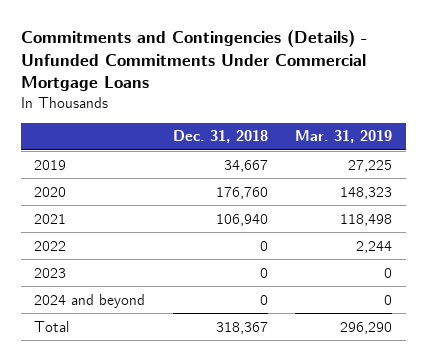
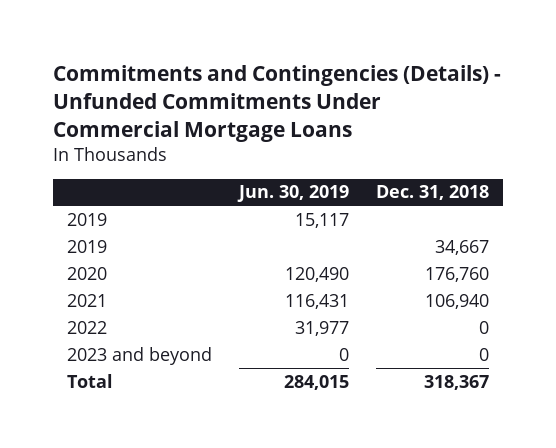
[295,130,393,144] Mar. 31, 2019 -> none
none -> [237,185,350,203] Jun. 30, 2019
none -> [66,212,107,226] 2019
[34,267,67,278] 2023 -> none
[34,293,146,308] 2024 and beyond -> [66,346,212,365] 2023 and beyond

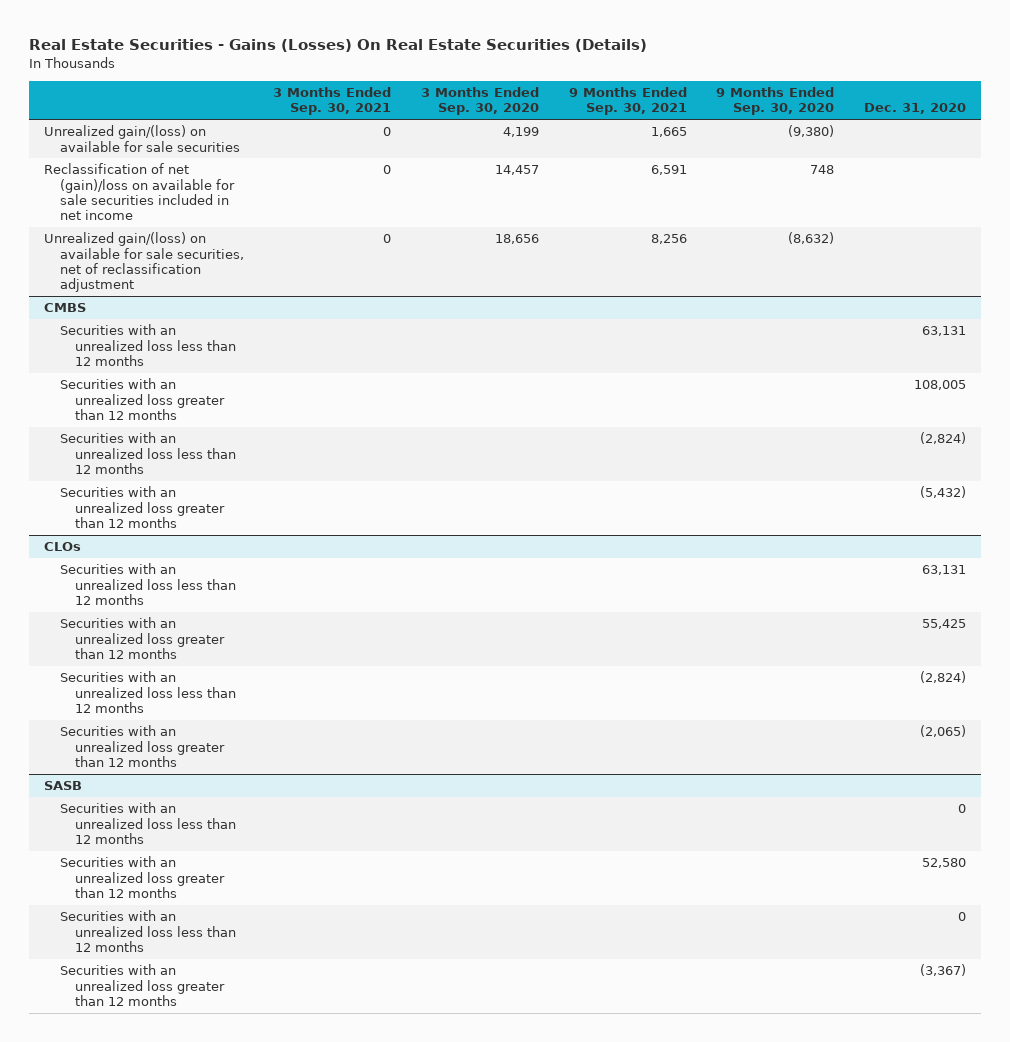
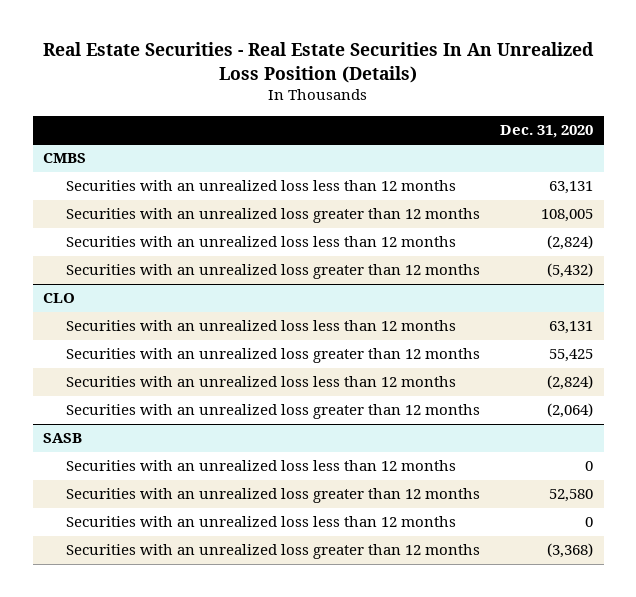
[29,38,648,52] Real Estate Securities - Gains (Losses) On Real Estate Securities (Details) -> [43,42,595,83] Real Estate Securities - Real Estate Securities In An Unrealized Loss Position (Details)
[273,86,392,116] 3 Months Ended Sep. 30, 2021 -> none
[421,86,540,116] 3 Months Ended Sep. 30, 2020 -> none
[568,86,687,116] 9 Months Ended Sep. 30, 2021 -> none
[716,86,835,116] 9 Months Ended Sep. 30, 2020 -> none
[44,125,240,152] Unrealized gain/(loss) on available for sale securities -> none
[44,163,235,221] Reclassification of net (gain)/loss on available for sale securities included in net income -> none
[44,232,244,293] Unrealized gain/(loss) on available for sale securities, net of reclassification adjustment -> none
[44,542,82,552] CLOs -> [42,293,75,304] CLO
[919,725,966,738] (2,065) -> [547,403,594,419] (2,064)
[919,964,966,977] (3,367) -> [547,543,594,559] (3,368)

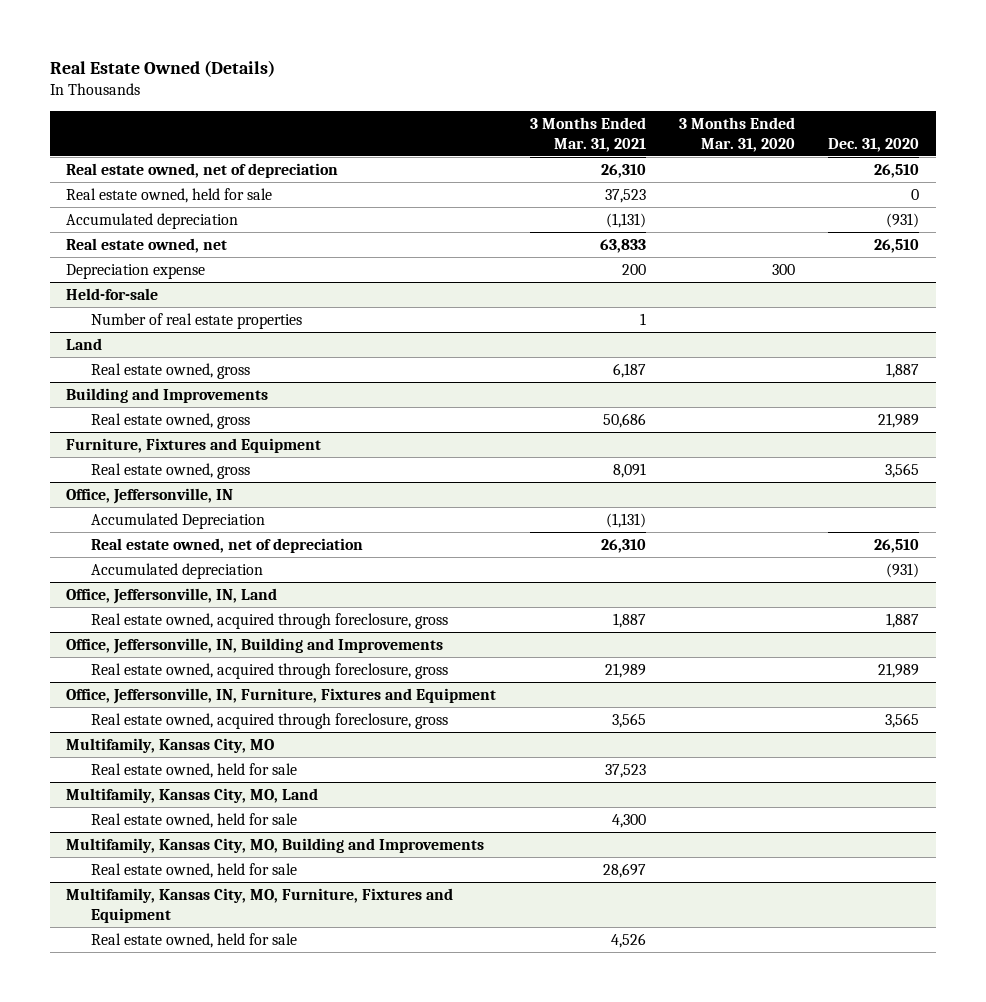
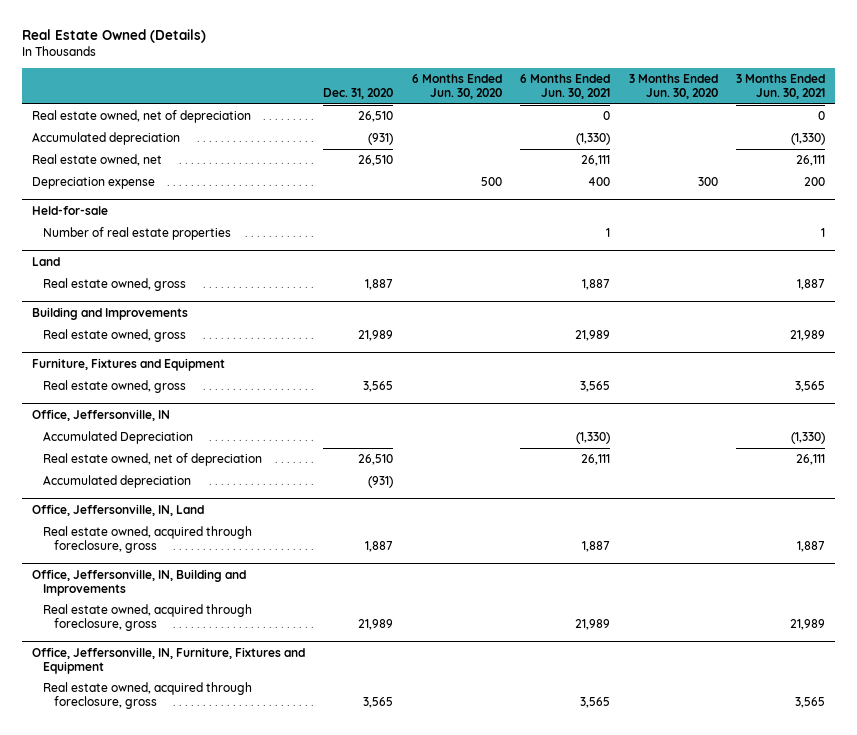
[529,116,646,152] 3 Months Ended Mar. 31, 2021 -> none
[679,116,796,152] 3 Months Ended Mar. 31, 2020 -> none
none -> [411,74,502,100] 6 Months Ended Jun. 30, 2020
none -> [520,74,611,100] 6 Months Ended Jun. 30, 2021
none -> [628,74,718,100] 3 Months Ended Jun. 30, 2020
none -> [736,74,826,100] 3 Months Ended Jun. 30, 2021
[66,187,273,203] Real estate owned, held for sale -> none
[66,737,275,753] Multifamily, Kansas City, MO -> none
[91,762,298,778] Real estate owned, held for sale -> none
[66,787,319,803] Multifamily, Kansas City, MO, Land -> none
[91,812,298,828] Real estate owned, held for sale -> none
[66,837,485,853] Multifamily, Kansas City, MO, Building and Improvements -> none
[91,862,298,878] Real estate owned, held for sale -> none
[66,887,454,923] Multifamily, Kansas City, MO, Furniture, Fixtures and Equipment -> none
[91,932,298,948] Real estate owned, held for sale -> none

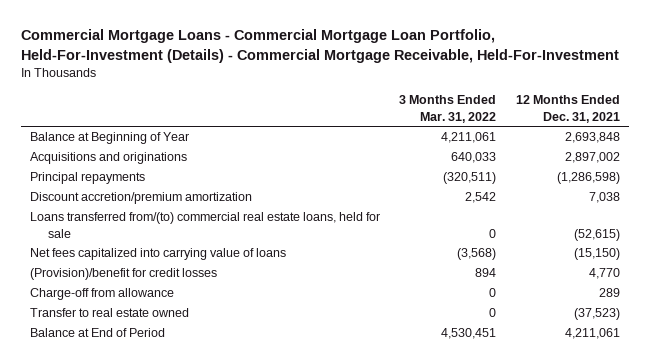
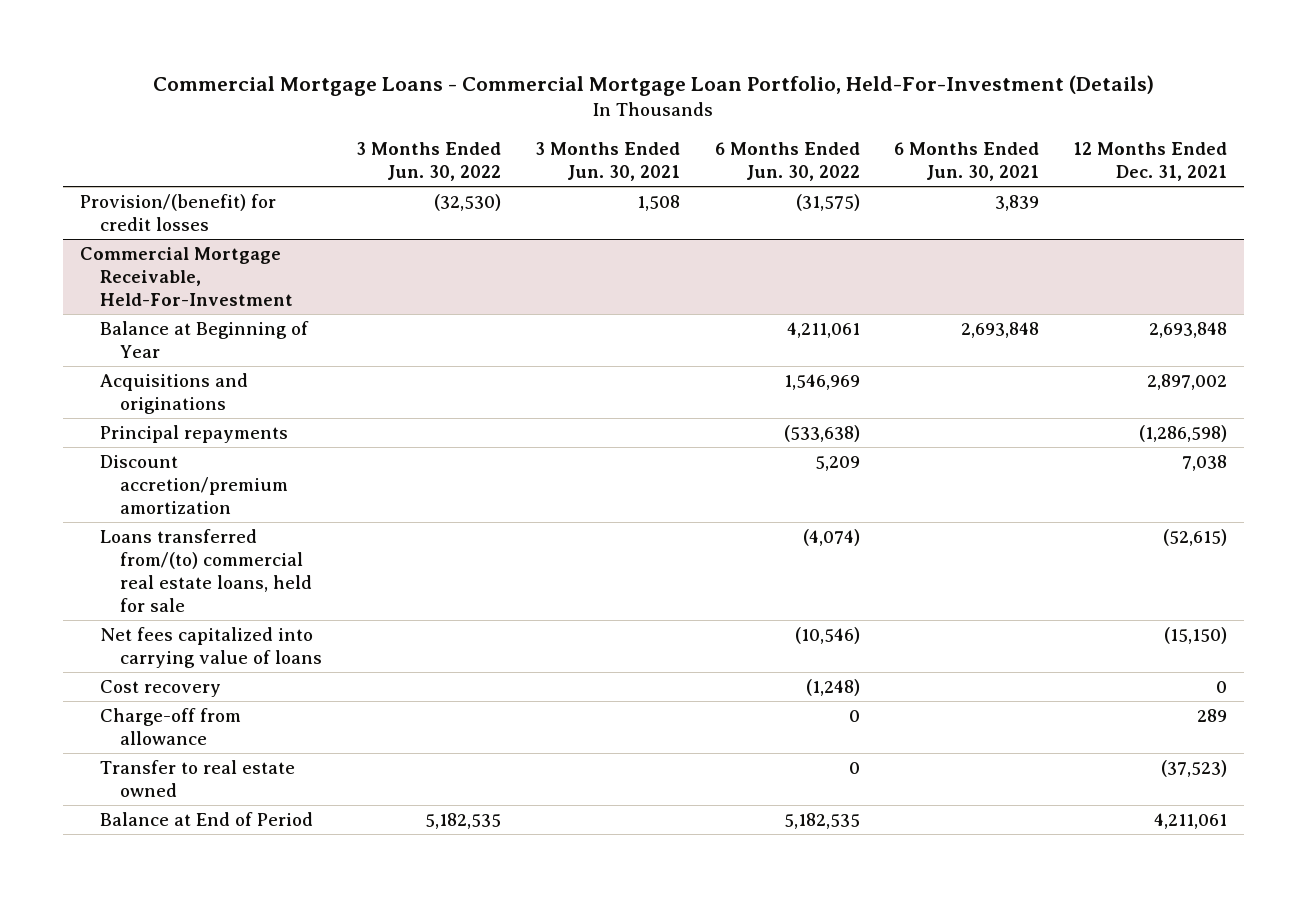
[20,29,619,64] Commercial Mortgage Loans - Commercial Mortgage Loan Portfolio, Held-For-Investment (Details) - Commercial Mortgage Receivable, Held-For-Investment -> [153,75,1155,97] Commercial Mortgage Loans - Commercial Mortgage Loan Portfolio, Held-For-Investment (Details)
[399,95,497,123] 3 Months Ended Mar. 31, 2022 -> none
none -> [356,142,502,182] 3 Months Ended Jun. 30, 2022
none -> [535,142,681,182] 3 Months Ended Jun. 30, 2021
none -> [714,142,860,182] 6 Months Ended Jun. 30, 2022
none -> [893,142,1039,182] 6 Months Ended Jun. 30, 2021
none -> [79,193,276,231] Provision/(benefit) for credit losses
none -> [79,246,293,306] Commercial Mortgage Receivable, Held-For-Investment
[30,268,218,281] (Provision)/benefit for credit losses -> none
none -> [99,679,221,697] Cost recovery

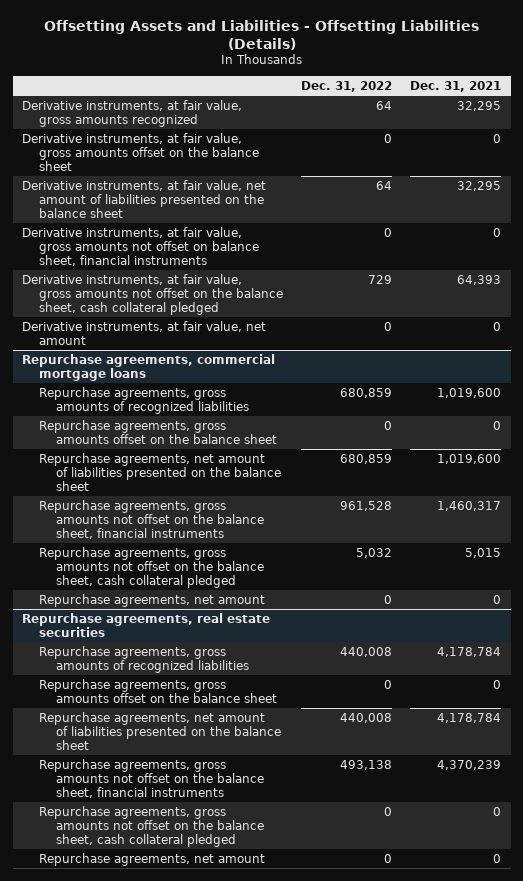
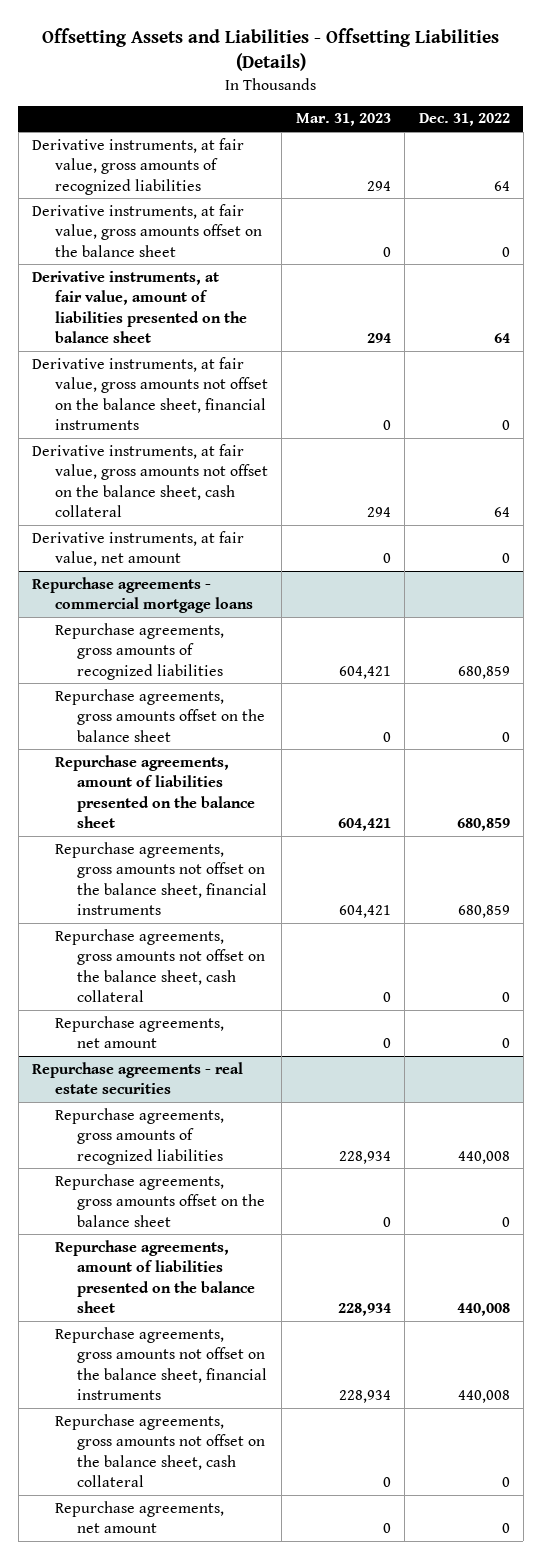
[410,80,502,92] Dec. 31, 2021 -> none
none -> [295,113,391,127] Mar. 31, 2023
[21,99,242,127] Derivative instruments, at fair value, gross amounts recognized -> [32,137,245,195] Derivative instruments, at fair value, gross amounts of recognized liabilities
[21,179,266,218] Derivative instruments, at fair value, net amount of liabilities presented on the balance sheet -> [32,270,247,344] Derivative instruments, at fair value, amount of liabilities presented on the balance sheet
[21,226,260,266] Derivative instruments, at fair value, gross amounts not offset on balance sheet, financial instruments -> [32,356,268,431] Derivative instruments, at fair value, gross amounts not offset on the balance sheet, financial instruments
[21,273,284,315] Derivative instruments, at fair value, gross amounts not offset on the balance sheet, cash collateral pledged -> [32,443,268,518] Derivative instruments, at fair value, gross amounts not offset on the balance sheet, cash collateral
[368,274,393,284] 729 -> [493,507,510,518] 64
[21,353,275,381] Repurchase agreements, commercial mortgage loans -> [32,576,253,614] Repurchase agreements - commercial mortgage loans
[39,452,282,491] Repurchase agreements, net amount of liabilities presented on the balance sheet -> [54,754,256,829] Repurchase agreements, amount of liabilities presented on the balance sheet
[340,500,393,511] 961,528 -> [457,905,510,919] 680,859
[39,546,265,588] Repurchase agreements, gross amounts not offset on the balance sheet, cash collateral pledged -> [54,928,266,1003] Repurchase agreements, gross amounts not offset on the balance sheet, cash collateral
[356,547,393,558] 5,032 -> [501,992,510,1003] 0
[21,612,270,637] Repurchase agreements, real estate securities -> [32,1061,244,1095] Repurchase agreements - real estate securities
[39,711,282,750] Repurchase agreements, net amount of liabilities presented on the balance sheet -> [54,1239,256,1314] Repurchase agreements, amount of liabilities presented on the balance sheet
[340,759,393,770] 493,138 -> [457,1390,510,1404] 440,008
[39,805,265,847] Repurchase agreements, gross amounts not offset on the balance sheet, cash collateral pledged -> [54,1413,266,1488] Repurchase agreements, gross amounts not offset on the balance sheet, cash collateral

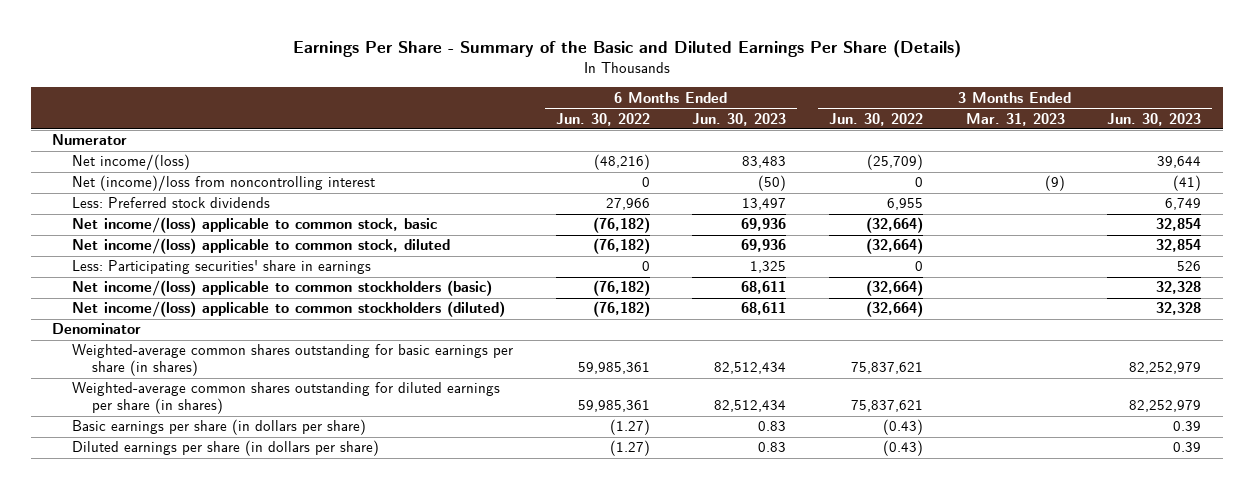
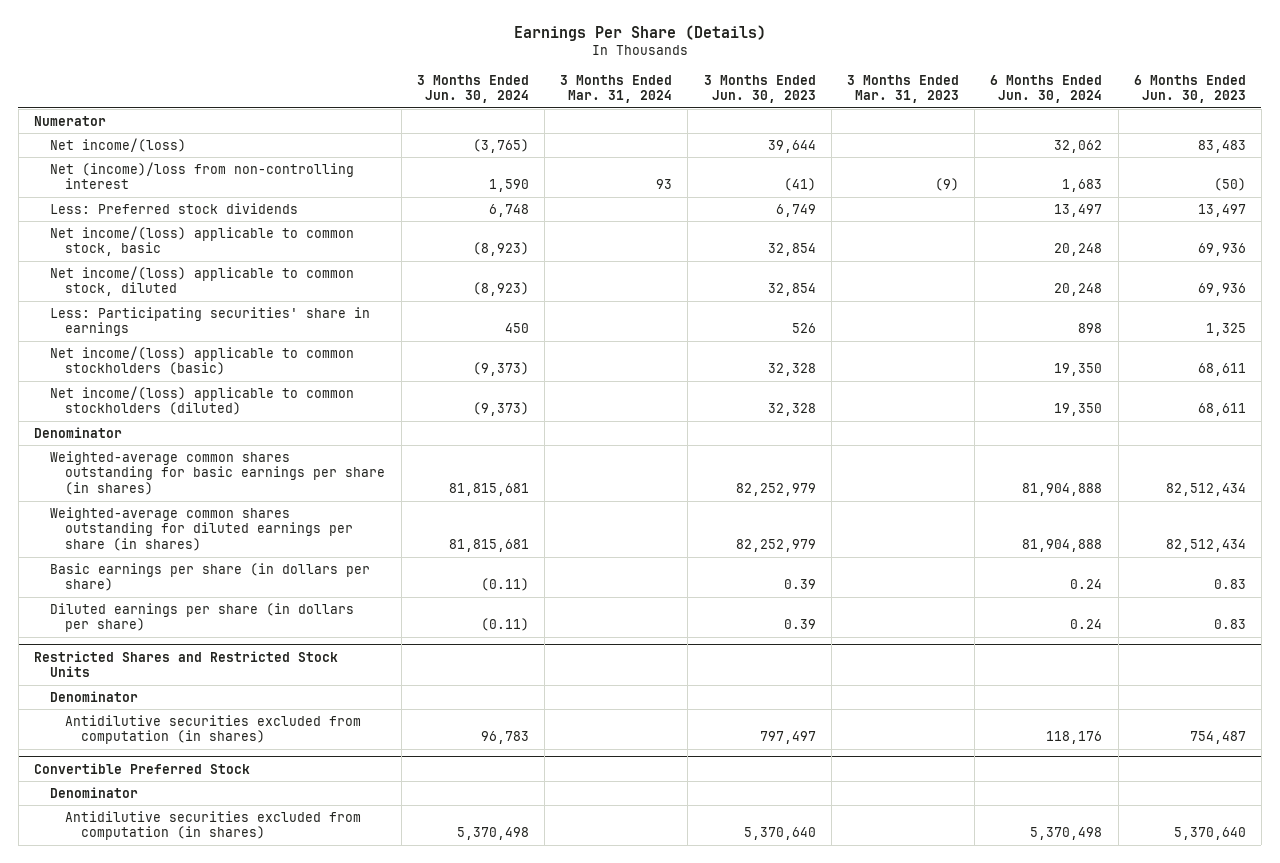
[292,40,961,59] Earnings Per Share - Summary of the Basic and Diluted Earnings Per Share (Details) -> [513,25,766,42] Earnings Per Share (Details)
[555,112,650,126] Jun. 30, 2022 -> none
[828,112,923,126] Jun. 30, 2022 -> none
none -> [416,74,529,104] 3 Months Ended Jun. 30, 2024
none -> [560,74,673,104] 3 Months Ended Mar. 31, 2024
none -> [990,74,1103,104] 6 Months Ended Jun. 30, 2024
[71,175,375,192] Net (income)/loss from noncontrolling interest -> [49,161,354,190] Net (income)/loss from non-controlling interest
none -> [34,650,339,678] Restricted Shares and Restricted Stock Units
none -> [49,690,138,702] Denominator
none -> [65,714,362,745] Antidilutive securities excluded from computation (in shares)
none -> [34,762,251,774] Convertible Preferred Stock
none -> [49,786,138,798] Denominator
none -> [65,810,362,841] Antidilutive securities excluded from computation (in shares)

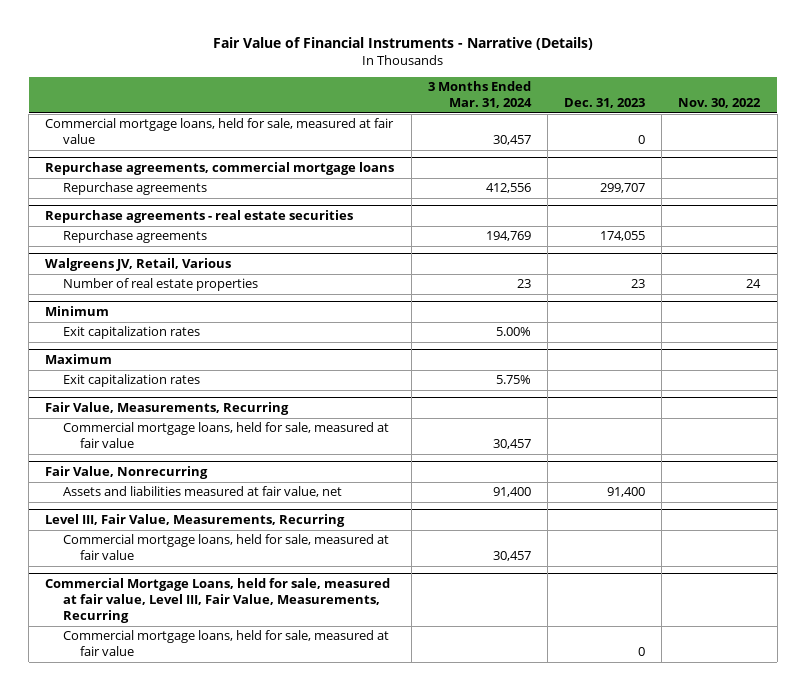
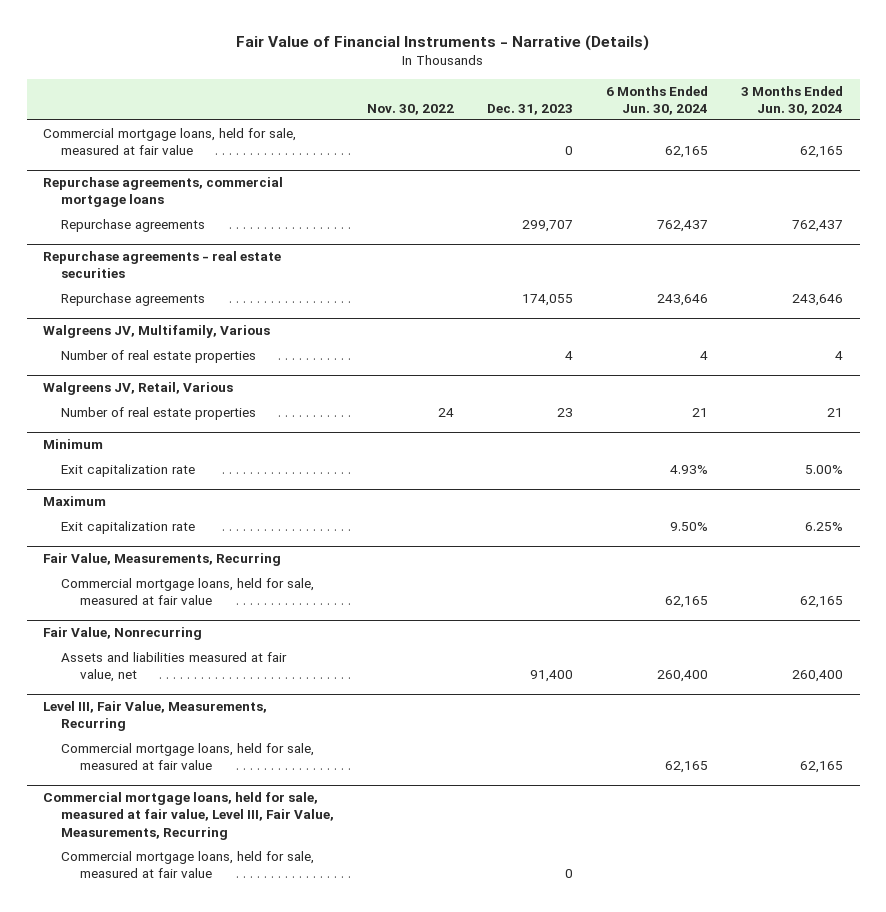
[427,81,532,109] 3 Months Ended Mar. 31, 2024 -> none
none -> [606,85,709,115] 6 Months Ended Jun. 30, 2024
none -> [741,85,844,115] 3 Months Ended Jun. 30, 2024
none -> [43,325,271,339] Walgreens JV, Multifamily, Various
none -> [61,349,257,363] Number of real estate properties
[62,326,200,340] Exit capitalization rates -> [61,463,196,477] Exit capitalization rate
[62,374,200,388] Exit capitalization rates -> [61,520,196,534] Exit capitalization rate
[45,578,391,623] Commercial Mortgage Loans, held for sale, measured at fair value, Level III, Fair Value, Measurements, Recurring -> [43,792,335,840] Commercial mortgage loans, held for sale, measured at fair value, Level III, Fair Value, Measurements, Recurring

